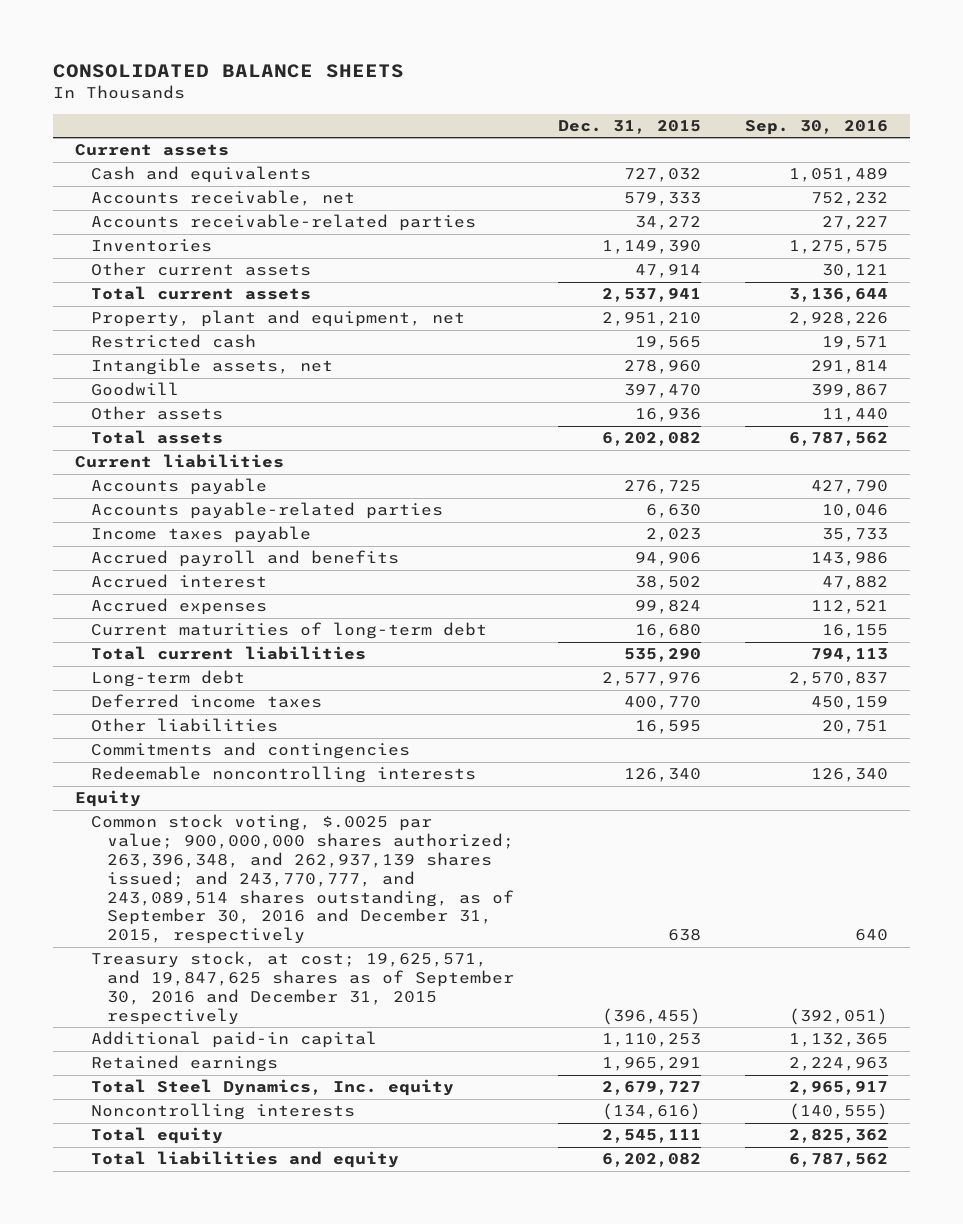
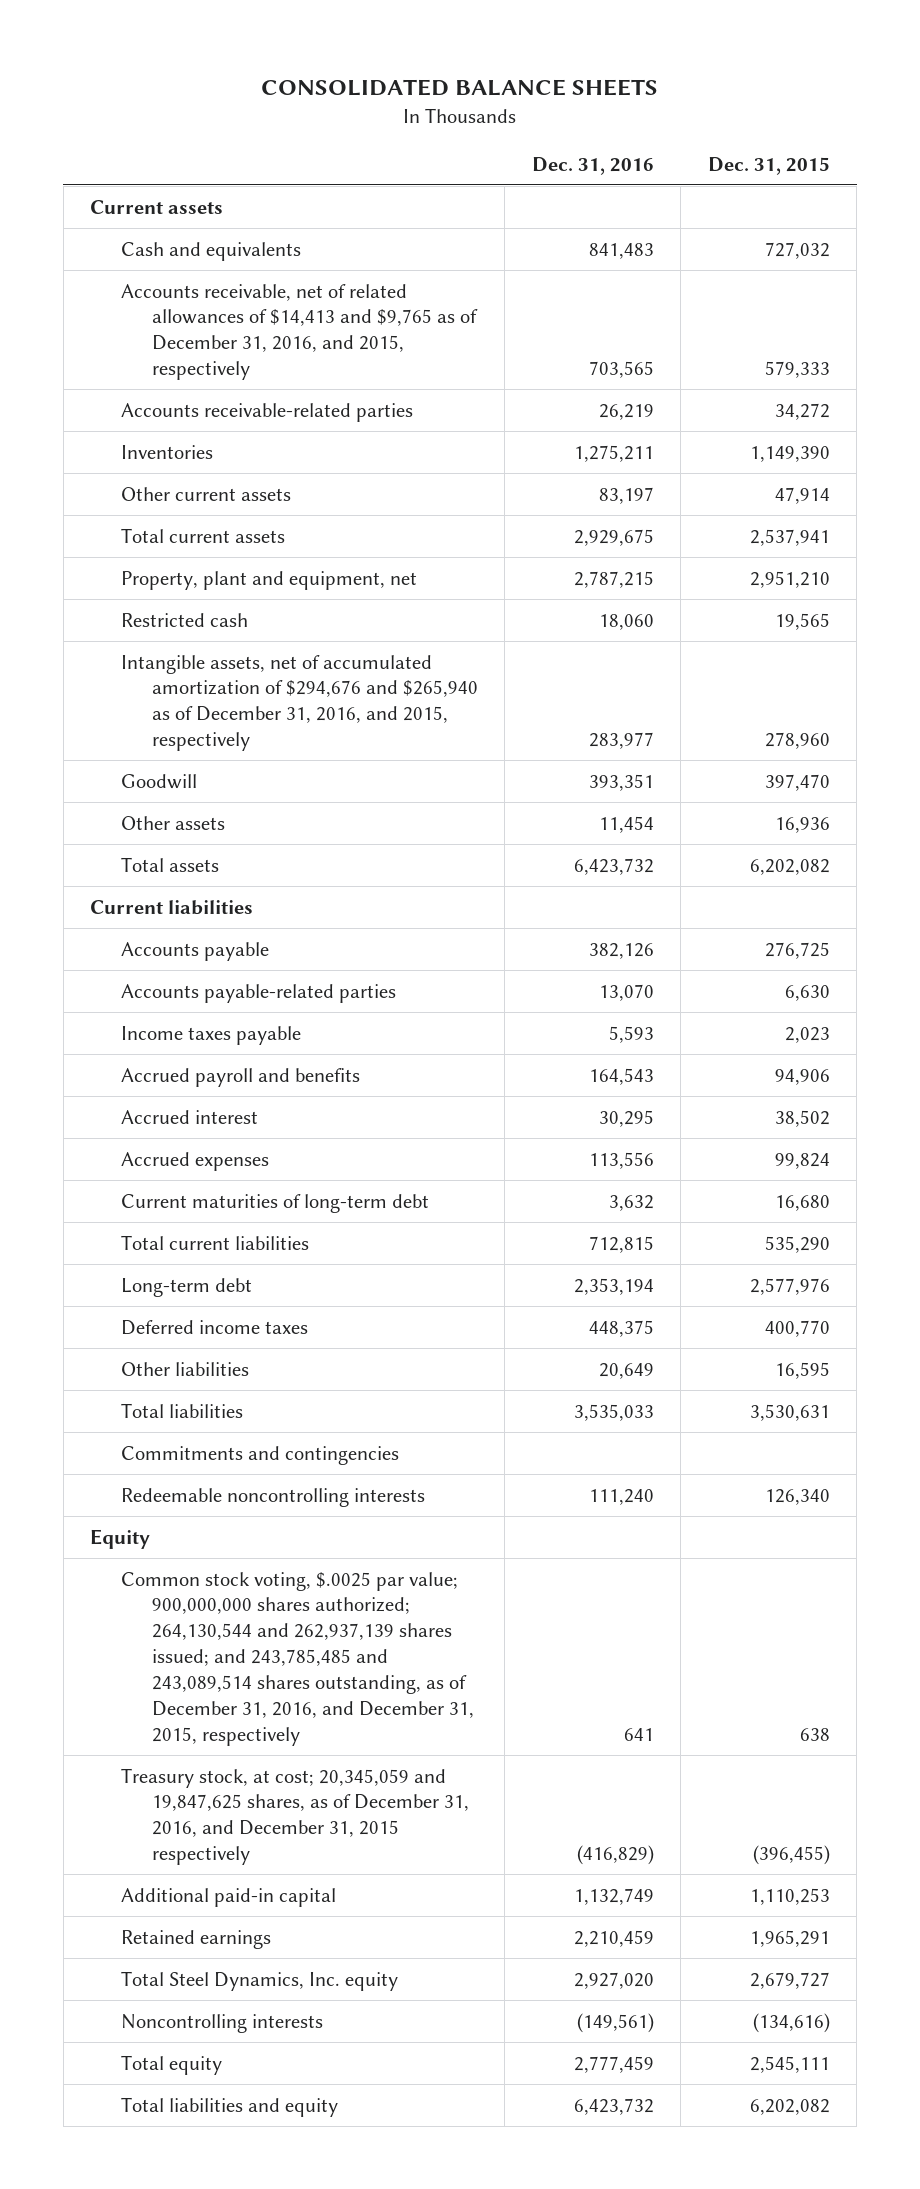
[744,119,888,135] Sep. 30, 2016 -> none
none -> [531,156,654,175] Dec. 31, 2016
[91,190,356,207] Accounts receivable, net -> [120,283,478,381] Accounts receivable, net of related allowances of $14,413 and $9,765 as of December 31, 2016, and 2015, respectively
[91,358,334,376] Intangible assets, net -> [120,654,478,752] Intangible assets, net of accumulated amortization of $294,676 and $265,940 as of December 31, 2016, and 2015, respectively
none -> [120,1402,243,1418] Total liabilities
[91,814,515,945] Common stock voting, $.0025 par value; 900,000,000 shares authorized; 263,396,348, and 262,937,139 shares issued; and 243,770,777, and 243,089,514 shares outstanding, as of September 30, 2016 and December 31, 2015, respectively -> [120,1571,474,1747] Common stock voting, $.0025 par value; 900,000,000 shares authorized; 264,130,544 and 262,937,139 shares issued; and 243,785,485 and 243,089,514 shares outstanding, as of December 31, 2016, and December 31, 2015, respectively
[91,951,515,1025] Treasury stock, at cost; 19,625,571, and 19,847,625 shares as of September 30, 2016 and December 31, 2015 respectively -> [120,1767,469,1866] Treasury stock, at cost; 20,345,059 and 19,847,625 shares, as of December 31, 2016, and December 31, 2015 respectively

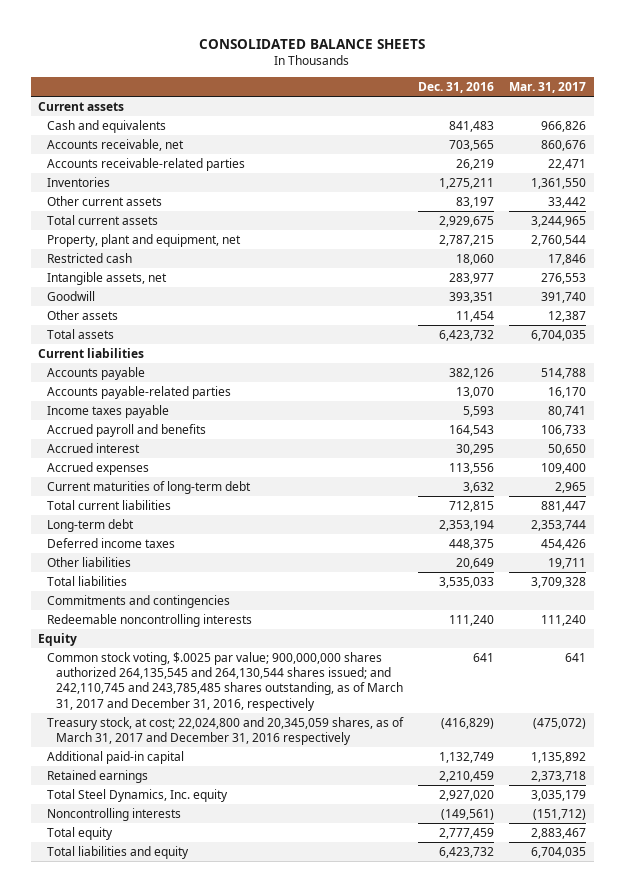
[707,156,830,175] Dec. 31, 2015 -> none
none -> [509,82,587,94] Mar. 31, 2017
[120,283,478,381] Accounts receivable, net of related allowances of $14,413 and $9,765 as of December 31, 2016, and 2015, respectively -> [47,138,185,151] Accounts receivable, net
[120,654,478,752] Intangible assets, net of accumulated amortization of $294,676 and $265,940 as of December 31, 2016, and 2015, respectively -> [47,271,168,285] Intangible assets, net
[120,1571,474,1747] Common stock voting, $.0025 par value; 900,000,000 shares authorized; 264,130,544 and 262,937,139 shares issued; and 243,785,485 and 243,089,514 shares outstanding, as of December 31, 2016, and December 31, 2015, respectively -> [47,651,404,711] Common stock voting, $.0025 par value; 900,000,000 shares authorized 264,135,545 and 264,130,544 shares issued; and 242,110,745 and 243,785,485 shares outstanding, as of March 31, 2017 and December 31, 2016, respectively
[120,1767,469,1866] Treasury stock, at cost; 20,345,059 and 19,847,625 shares, as of December 31, 2016, and December 31, 2015 respectively -> [47,716,405,746] Treasury stock, at cost; 22,024,800 and 20,345,059 shares, as of March 31, 2017 and December 31, 2016 respectively

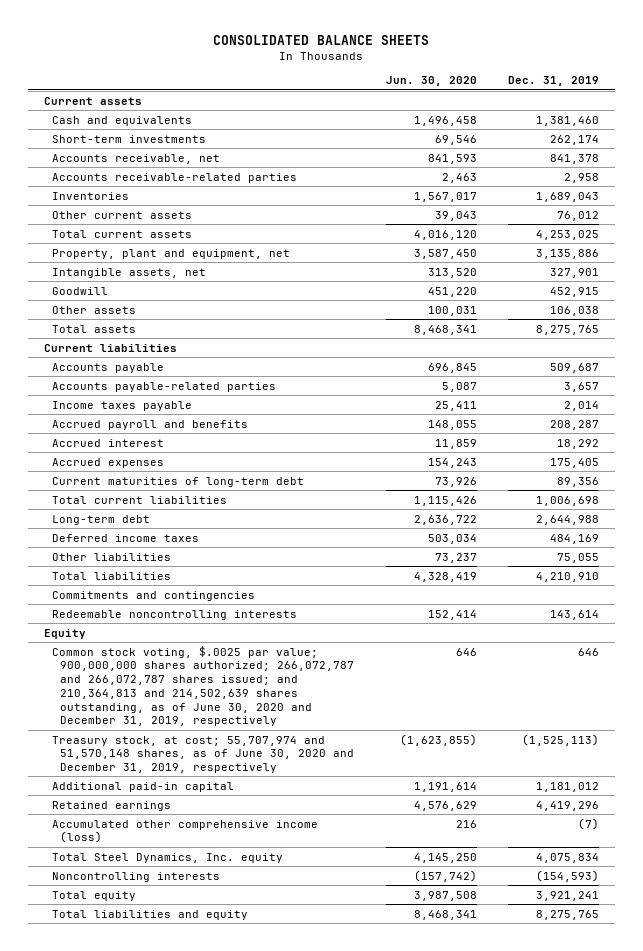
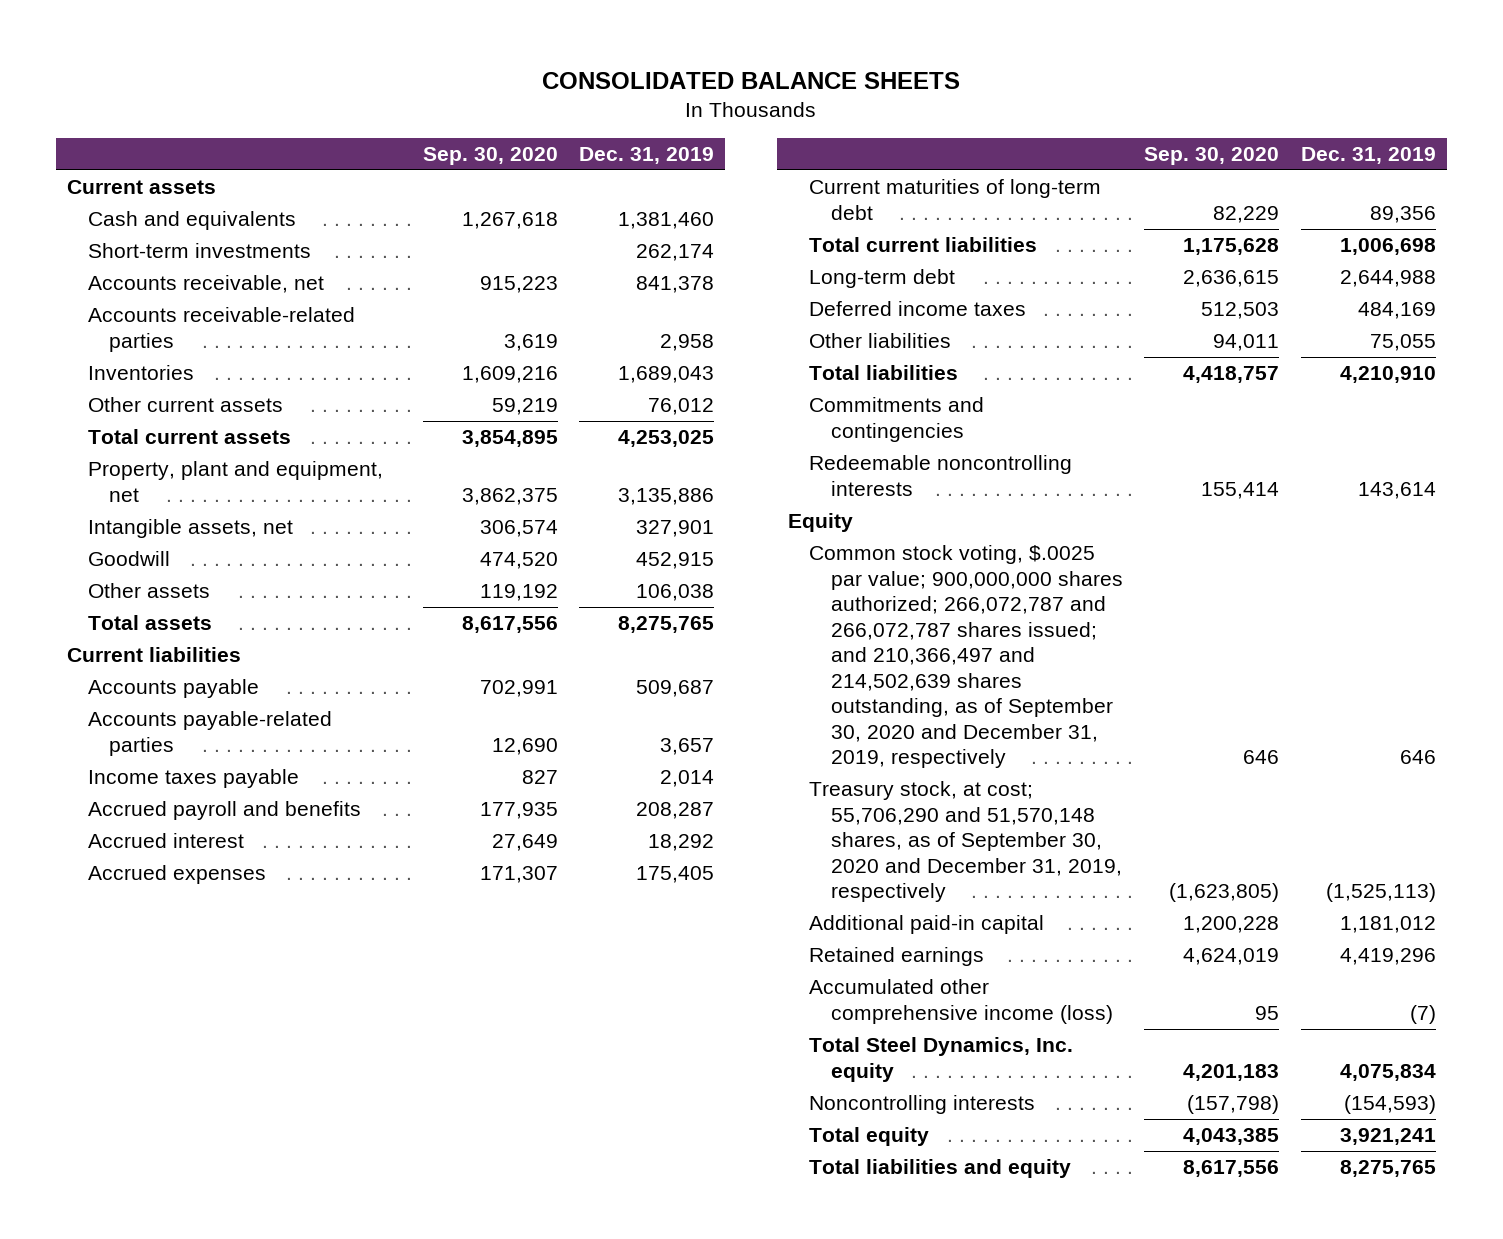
[385,76,477,87] Jun. 30, 2020 -> none
none -> [422,146,558,165] Sep. 30, 2020
[51,645,355,727] Common stock voting, $.0025 par value; 900,000,000 shares authorized; 266,072,787 and 266,072,787 shares issued; and 210,364,813 and 214,502,639 shares outstanding, as of June 30, 2020 and December 31, 2019, respectively -> [809,545,1123,769] Common stock voting, $.0025 par value; 900,000,000 shares authorized; 266,072,787 and 266,072,787 shares issued; and 210,366,497 and 214,502,639 shares outstanding, as of September 30, 2020 and December 31, 2019, respectively
[51,735,355,774] Treasury stock, at cost; 55,707,974 and 51,570,148 shares, as of June 30, 2020 and December 31, 2019, respectively -> [809,781,1122,903] Treasury stock, at cost; 55,706,290 and 51,570,148 shares, as of September 30, 2020 and December 31, 2019, respectively

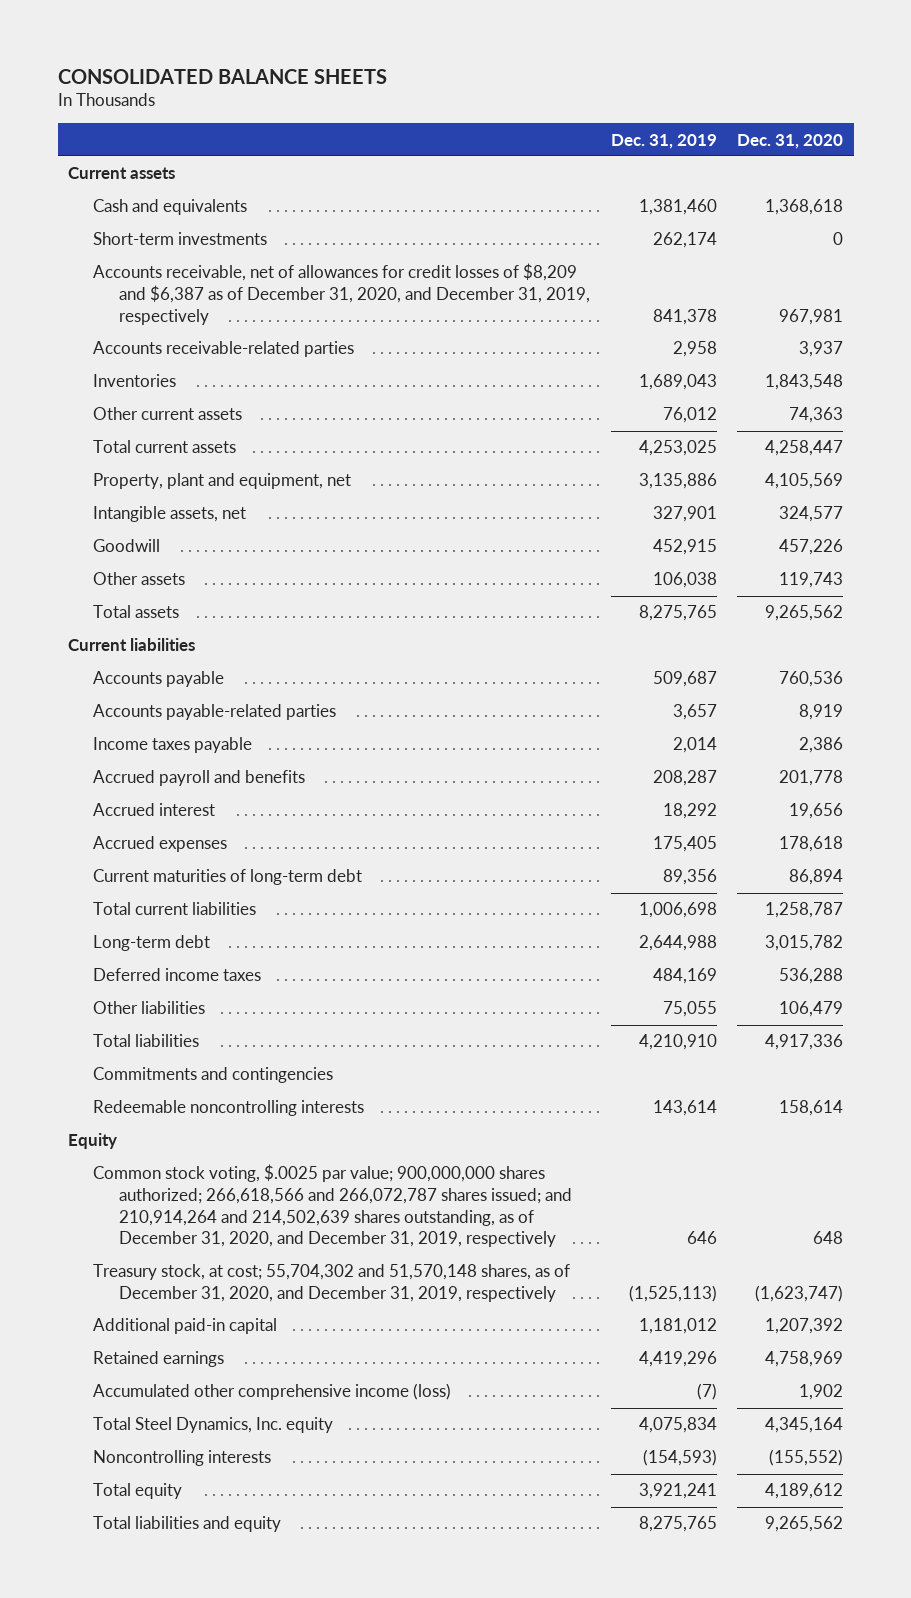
[422,146,558,165] Sep. 30, 2020 -> none
none -> [737,133,844,149] Dec. 31, 2020
[88,275,325,294] Accounts receivable, net -> [93,263,590,325] Accounts receivable, net of allowances for credit losses of $8,209 and $6,387 as of December 31, 2020, and December 31, 2019, respectively
[809,545,1123,769] Common stock voting, $.0025 par value; 900,000,000 shares authorized; 266,072,787 and 266,072,787 shares issued; and 210,366,497 and 214,502,639 shares outstanding, as of September 30, 2020 and December 31, 2019, respectively -> [93,1164,572,1248] Common stock voting, $.0025 par value; 900,000,000 shares authorized; 266,618,566 and 266,072,787 shares issued; and 210,914,264 and 214,502,639 shares outstanding, as of December 31, 2020, and December 31, 2019, respectively
[809,781,1122,903] Treasury stock, at cost; 55,706,290 and 51,570,148 shares, as of September 30, 2020 and December 31, 2019, respectively -> [93,1264,571,1303] Treasury stock, at cost; 55,704,302 and 51,570,148 shares, as of December 31, 2020, and December 31, 2019, respectively

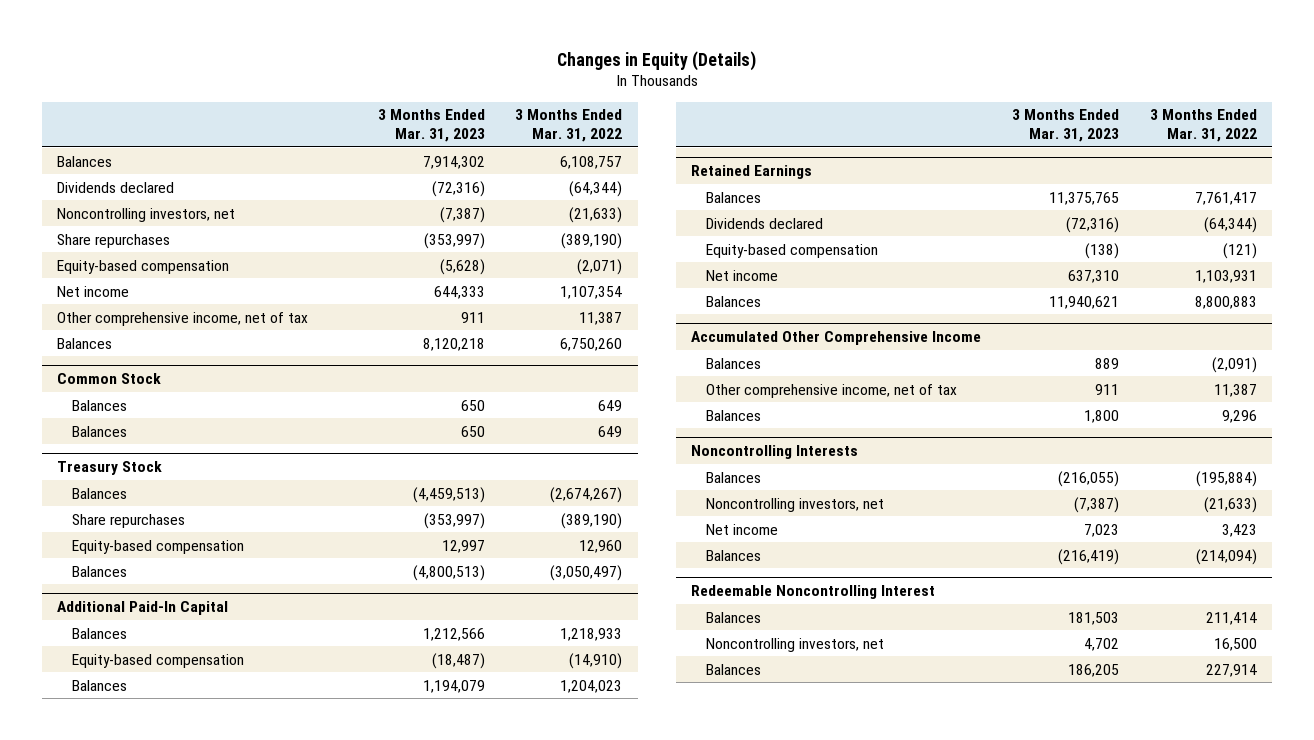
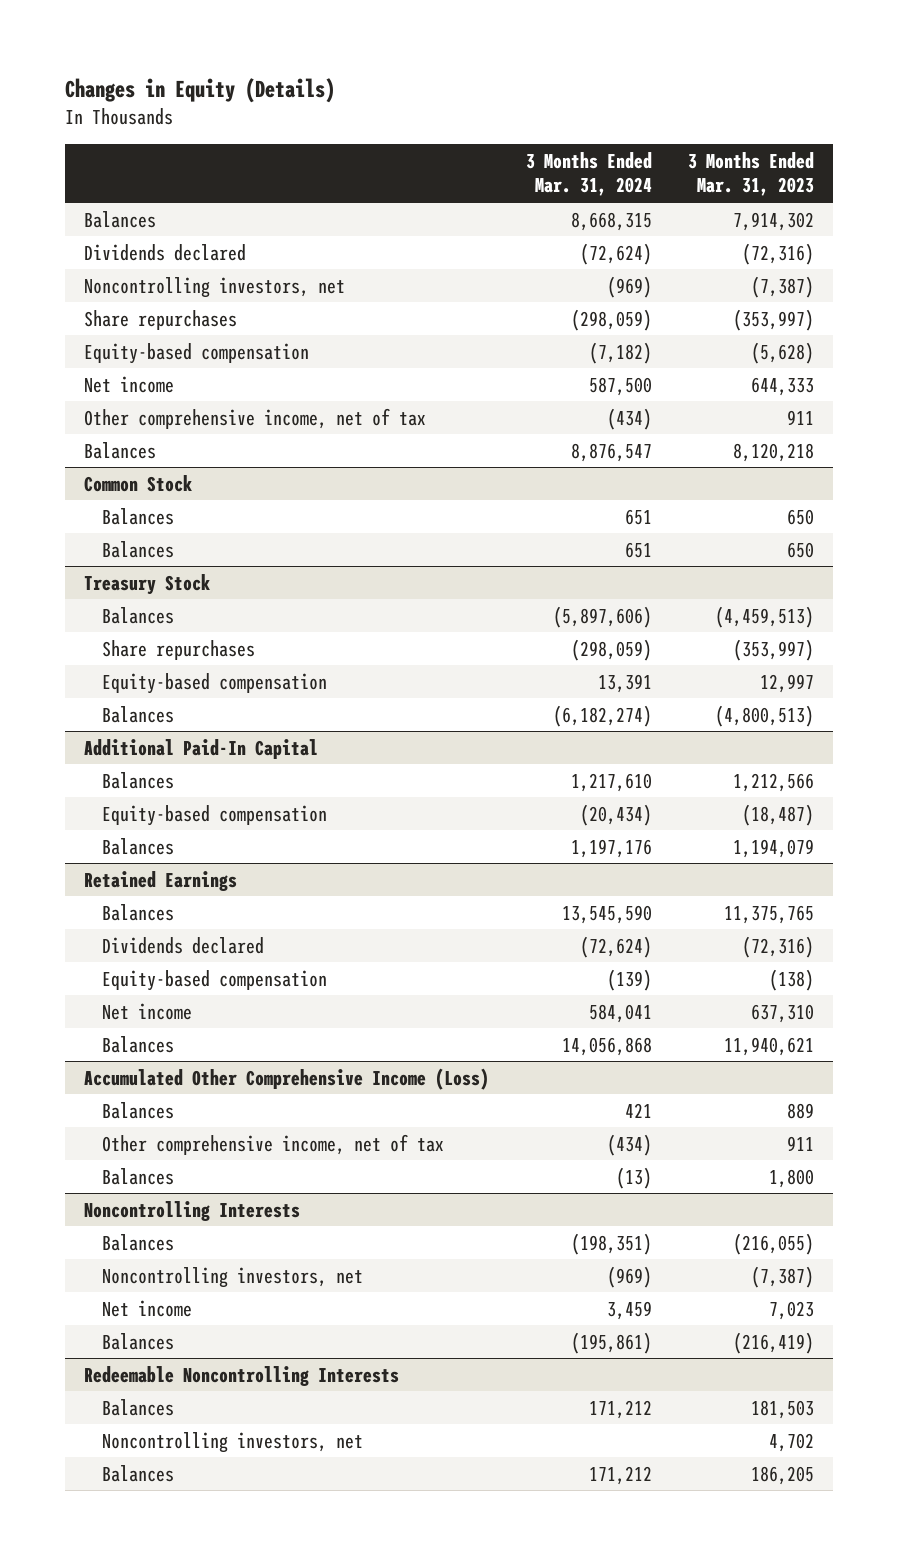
[515,109,623,142] 3 Months Ended Mar. 31, 2022 -> none
none -> [525,152,652,197] 3 Months Ended Mar. 31, 2024
[691,330,982,345] Accumulated Other Comprehensive Income -> [83,1067,489,1090] Accumulated Other Comprehensive Income (Loss)
[691,584,936,599] Redeemable Noncontrolling Interest -> [83,1365,399,1386] Redeemable Noncontrolling Interests

